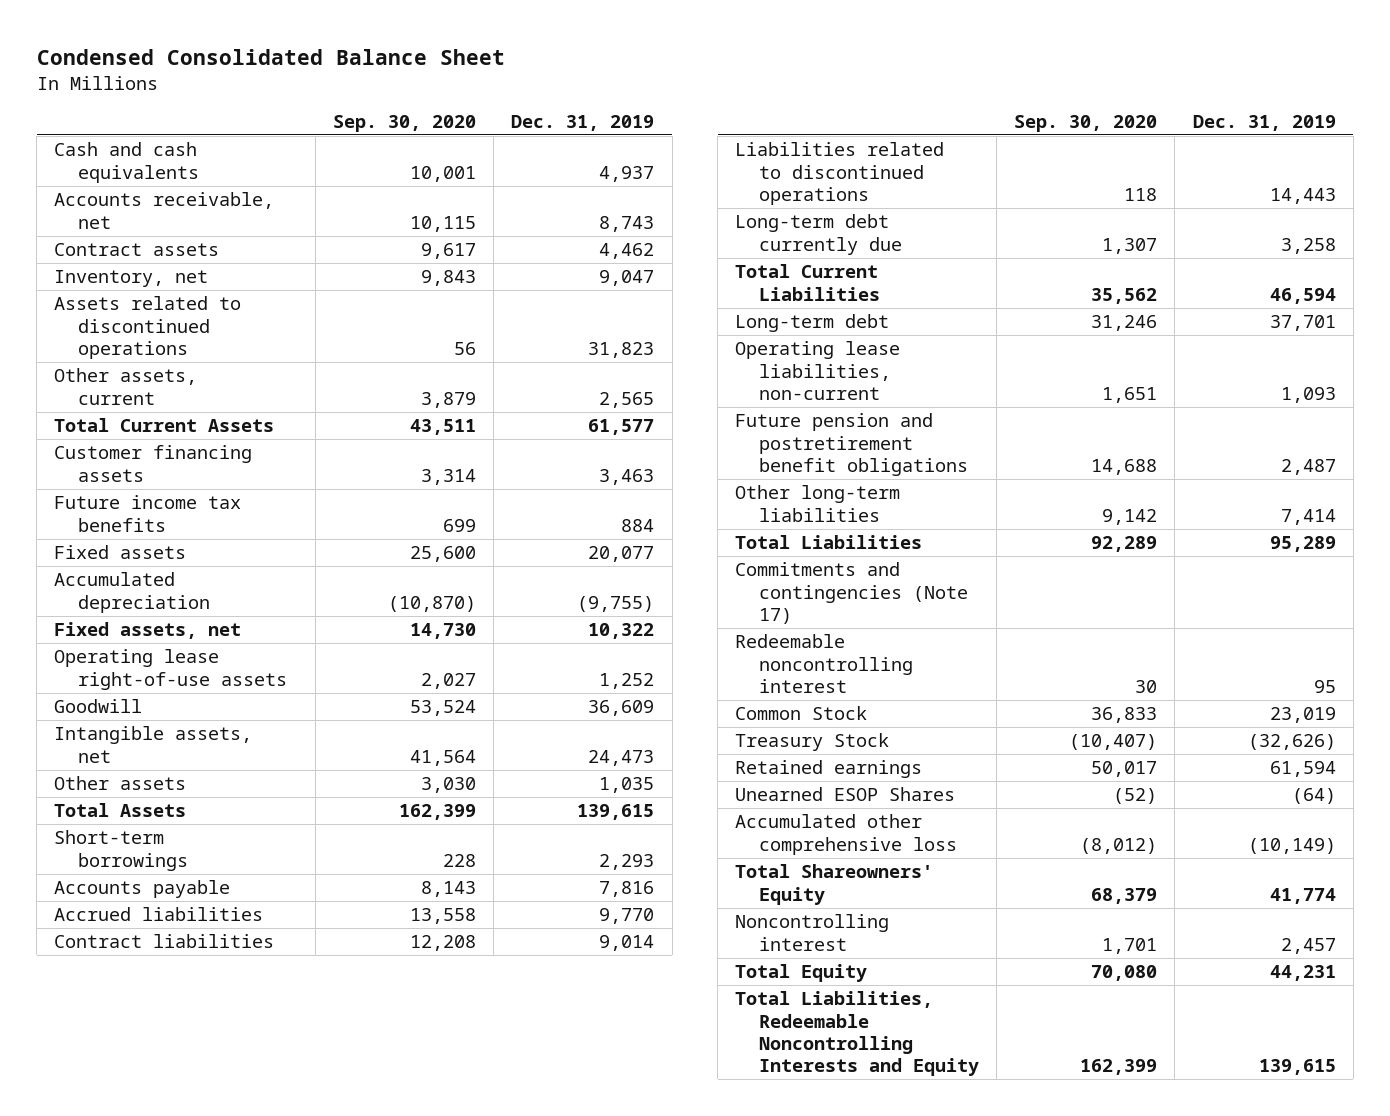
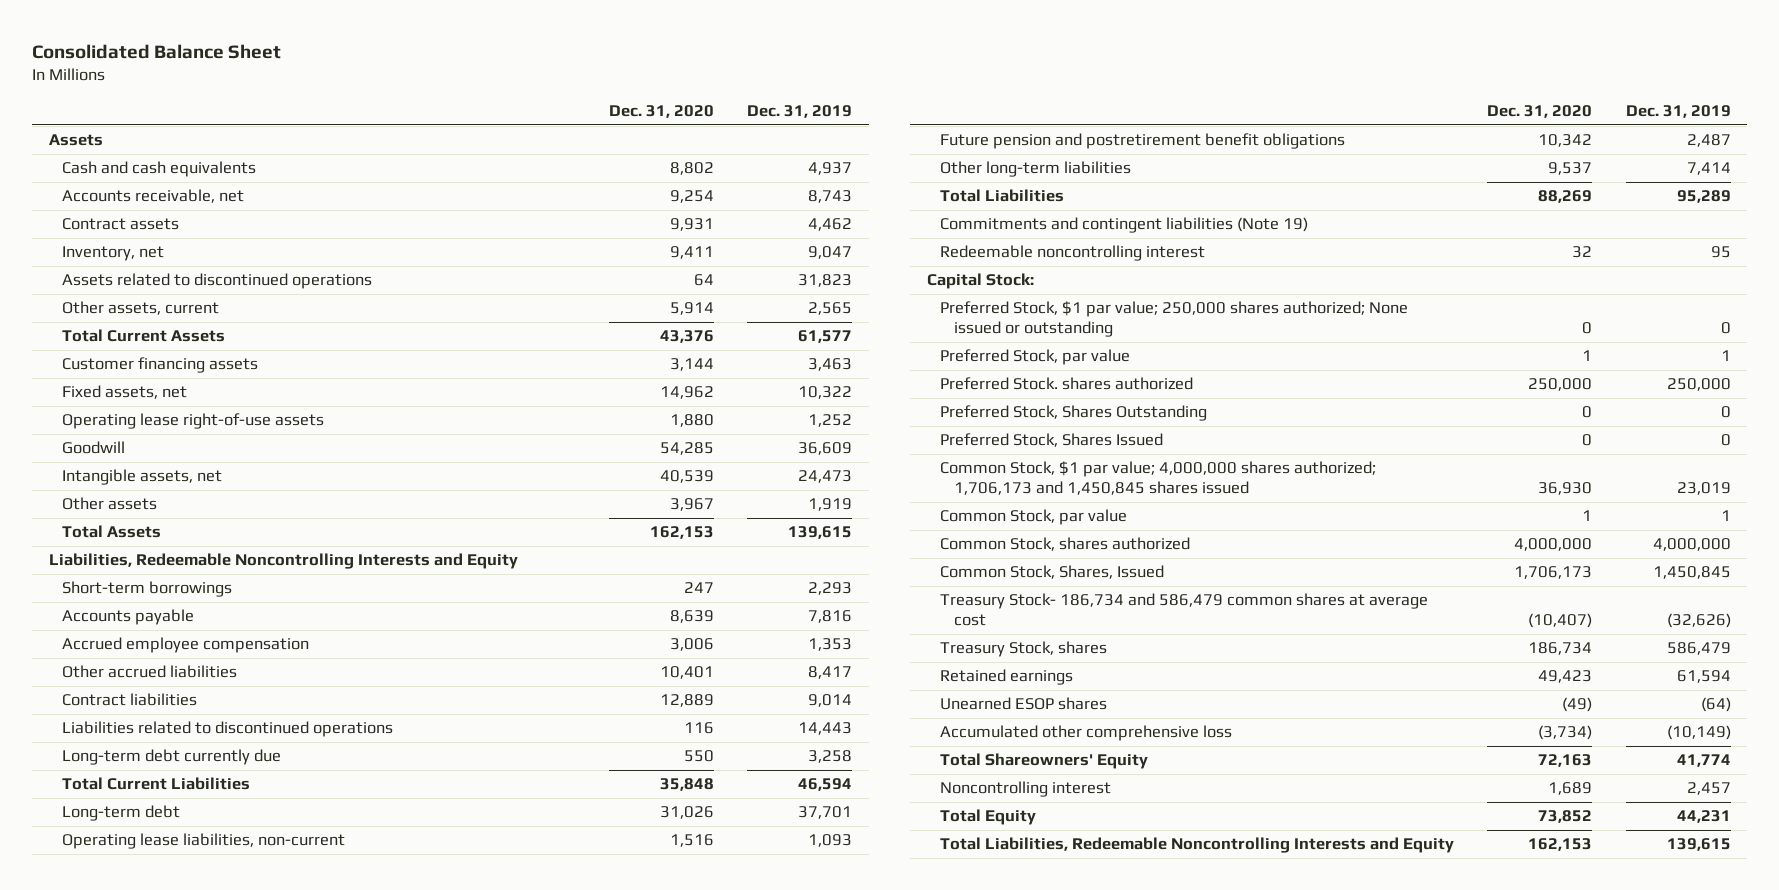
[36,48,505,65] Condensed Consolidated Balance Sheet -> [32,43,282,59] Consolidated Balance Sheet
[333,114,477,132] Sep. 30, 2020 -> none
none -> [609,104,715,118] Dec. 31, 2020
none -> [48,134,103,147] Assets
[54,495,242,532] Future income tax benefits -> none
[54,545,187,560] Fixed assets -> none
[54,572,211,613] Accumulated depreciation -> none
[599,777,655,794] 1,035 -> [808,498,853,512] 1,919
none -> [48,553,518,570] Liabilities, Redeemable Noncontrolling Interests and Equity
none -> [62,637,310,654] Accrued employee compensation
[54,907,264,922] Accrued liabilities -> [62,665,238,679] Other accrued liabilities
[599,908,655,925] 9,770 -> [808,666,853,680] 8,417
[735,562,969,625] Commitments and contingencies (Note 17) -> [940,217,1309,234] Commitments and contingent liabilities (Note 19)
none -> [926,273,1034,290] Capital Stock:
none -> [940,301,1409,338] Preferred Stock, $1 par value; 250,000 shares authorized; None issued or outstanding
none -> [940,349,1131,366] Preferred Stock, par value
none -> [940,377,1194,391] Preferred Stock. shares authorized
none -> [940,405,1208,422] Preferred Stock, Shares Outstanding
none -> [940,433,1164,448] Preferred Stock, Shares Issued
[735,706,868,721] Common Stock -> [940,461,1377,496] Common Stock, $1 par value; 4,000,000 shares authorized; 1,706,173 and 1,450,845 shares issued
none -> [940,509,1128,526] Common Stock, par value
none -> [940,537,1191,552] Common Stock, shares authorized
none -> [940,565,1165,580] Common Stock, Shares, Issued
[735,733,890,752] Treasury Stock -> [940,593,1429,627] Treasury Stock- 186,734 and 586,479 common shares at average cost
none -> [940,641,1108,658] Treasury Stock, shares
[735,787,956,802] Unearned ESOP Shares -> [940,697,1108,711] Unearned ESOP shares

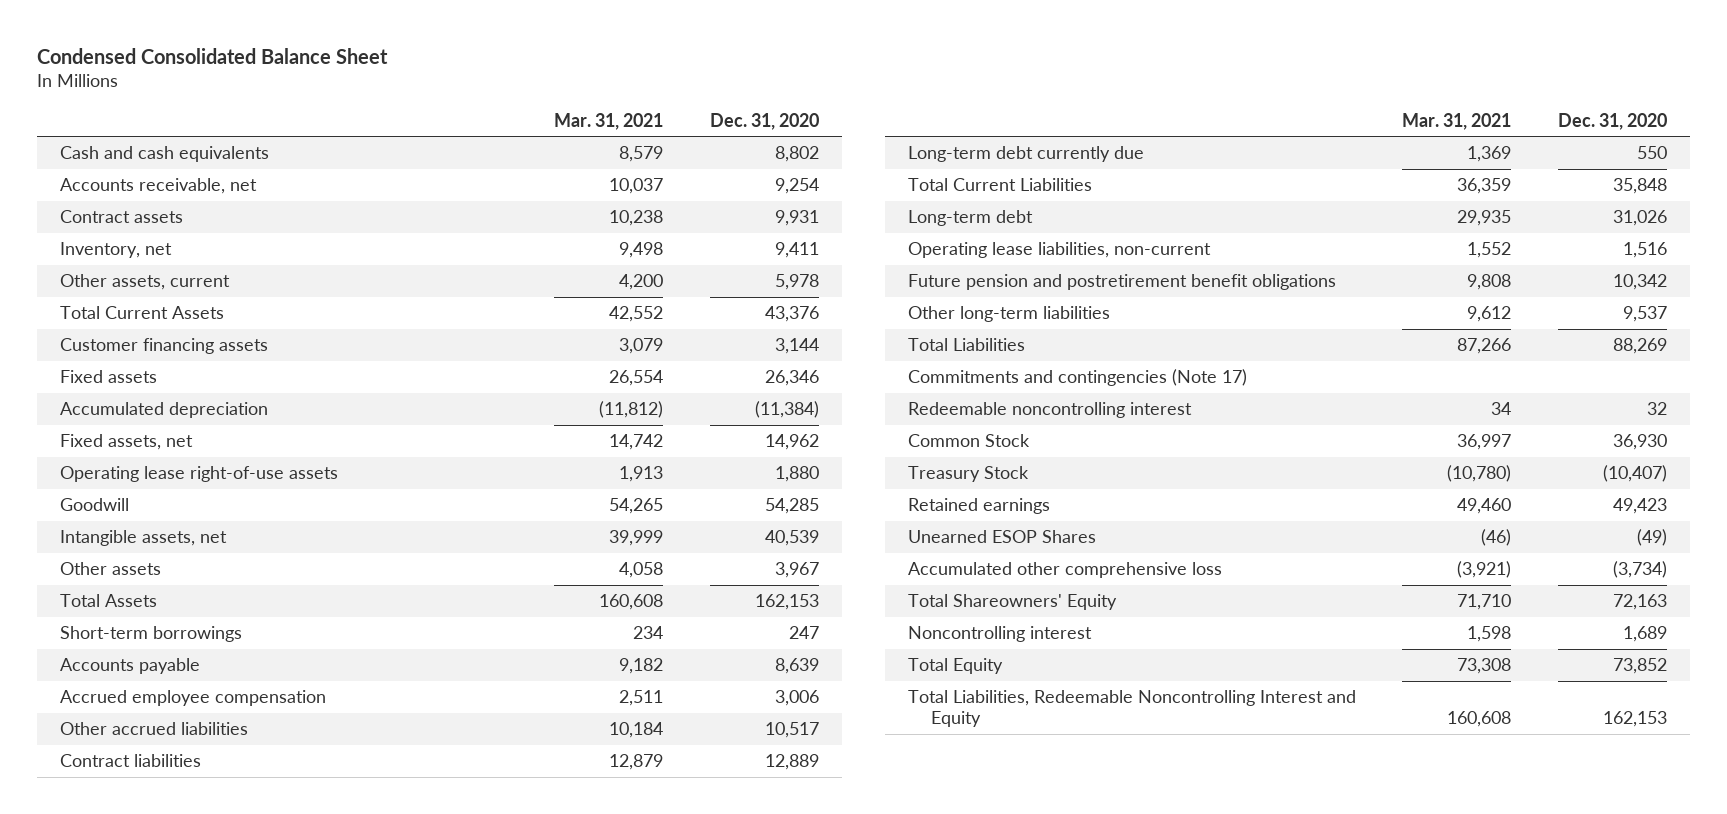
[32,43,282,59] Consolidated Balance Sheet -> [37,47,389,64] Condensed Consolidated Balance Sheet
[747,104,853,118] Dec. 31, 2019 -> none
none -> [554,112,664,130] Mar. 31, 2021
[48,134,103,147] Assets -> none
[62,273,373,290] Assets related to discontinued operations -> none
[670,302,715,316] 5,914 -> [774,274,819,291] 5,978
none -> [60,370,158,384] Fixed assets
none -> [60,402,269,419] Accumulated depreciation
[48,553,518,570] Liabilities, Redeemable Noncontrolling Interests and Equity -> none
[660,666,715,680] 10,401 -> [764,722,819,739] 10,517
[62,721,394,738] Liabilities related to discontinued operations -> none
[940,217,1309,234] Commitments and contingent liabilities (Note 19) -> [908,369,1248,387] Commitments and contingencies (Note 17)
[926,273,1034,290] Capital Stock: -> none
[940,301,1409,338] Preferred Stock, $1 par value; 250,000 shares authorized; None issued or outstanding -> none
[940,349,1131,366] Preferred Stock, par value -> none
[940,377,1194,391] Preferred Stock. shares authorized -> none
[940,405,1208,422] Preferred Stock, Shares Outstanding -> none
[940,433,1164,448] Preferred Stock, Shares Issued -> none
[940,509,1128,526] Common Stock, par value -> none
[940,537,1191,552] Common Stock, shares authorized -> none
[940,565,1165,580] Common Stock, Shares, Issued -> none
[940,641,1108,658] Treasury Stock, shares -> none
[940,461,1377,496] Common Stock, $1 par value; 4,000,000 shares authorized; 1,706,173 and 1,450,845 shares issued -> [908,434,1031,448] Common Stock
[940,593,1429,627] Treasury Stock- 186,734 and 586,479 common shares at average cost -> [908,466,1030,483] Treasury Stock
[940,697,1108,711] Unearned ESOP shares -> [908,530,1097,544] Unearned ESOP Shares
[940,837,1455,854] Total Liabilities, Redeemable Noncontrolling Interests and Equity -> [908,690,1357,728] Total Liabilities, Redeemable Noncontrolling Interest and Equity

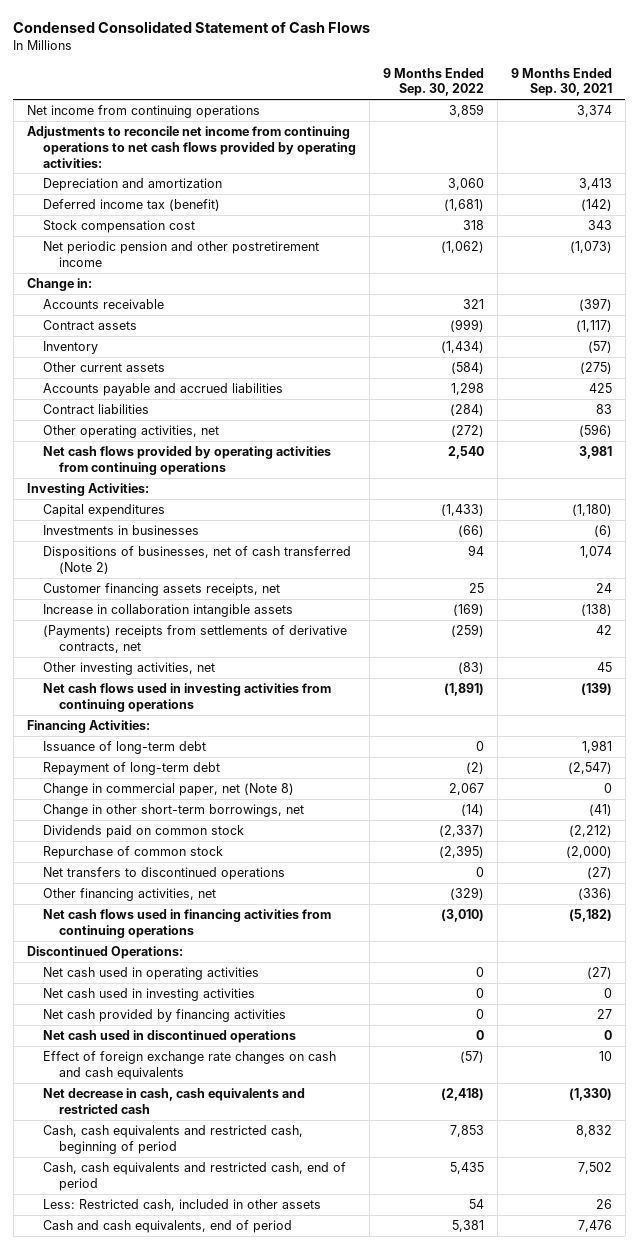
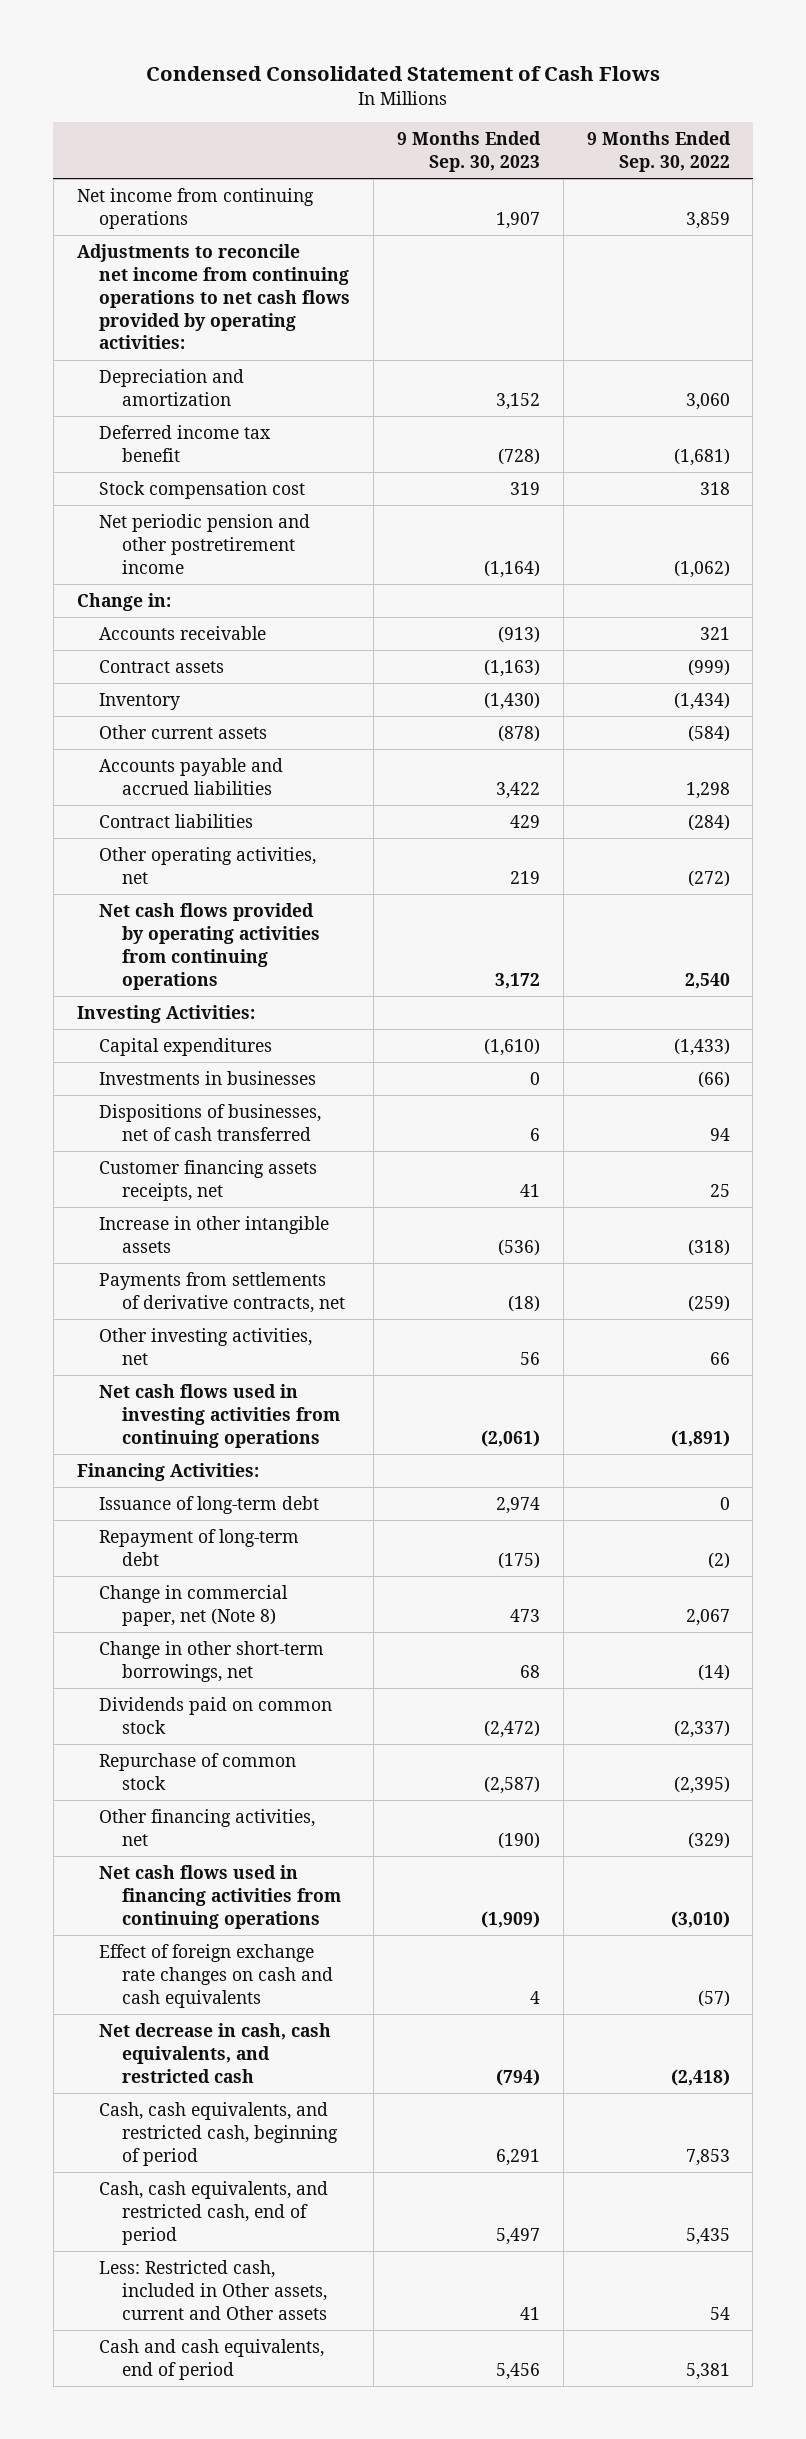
[510,67,612,97] 9 Months Ended Sep. 30, 2021 -> none
none -> [396,131,541,173] 9 Months Ended Sep. 30, 2023
[42,199,220,212] Deferred income tax (benefit) -> [99,425,272,462] Deferred income tax benefit
[42,546,351,574] Dispositions of businesses, net of cash transferred (Note 2) -> [99,1104,322,1141] Dispositions of businesses, net of cash transferred
[42,604,293,618] Increase in collaboration intangible assets -> [99,1216,330,1253] Increase in other intangible assets
[452,603,484,617] (169) -> [687,1238,730,1256] (318)
[42,625,347,653] (Payments) receipts from settlements of derivative contracts, net -> [99,1272,345,1313] Payments from settlements of derivative contracts, net
[457,662,484,675] (83) -> [709,1351,730,1365] 66
[42,867,285,881] Net transfers to discontinued operations -> none
[26,946,183,960] Discontinued Operations: -> none
[42,967,259,981] Net cash used in operating activities -> none
[42,988,255,1002] Net cash used in investing activities -> none
[42,1009,286,1023] Net cash provided by financing activities -> none
[42,1030,296,1044] Net cash used in discontinued operations -> none
[42,1088,305,1114] Net decrease in cash, cash equivalents and restricted cash -> [99,2023,332,2083] Net decrease in cash, cash equivalents, and restricted cash
[42,1125,303,1154] Cash, cash equivalents and restricted cash, beginning of period -> [99,2102,338,2166] Cash, cash equivalents, and restricted cash, beginning of period
[42,1162,346,1191] Cash, cash equivalents and restricted cash, end of period -> [99,2181,329,2245] Cash, cash equivalents, and restricted cash, end of period
[42,1199,321,1212] Less: Restricted cash, included in other assets -> [99,2260,327,2320] Less: Restricted cash, included in Other assets, current and Other assets

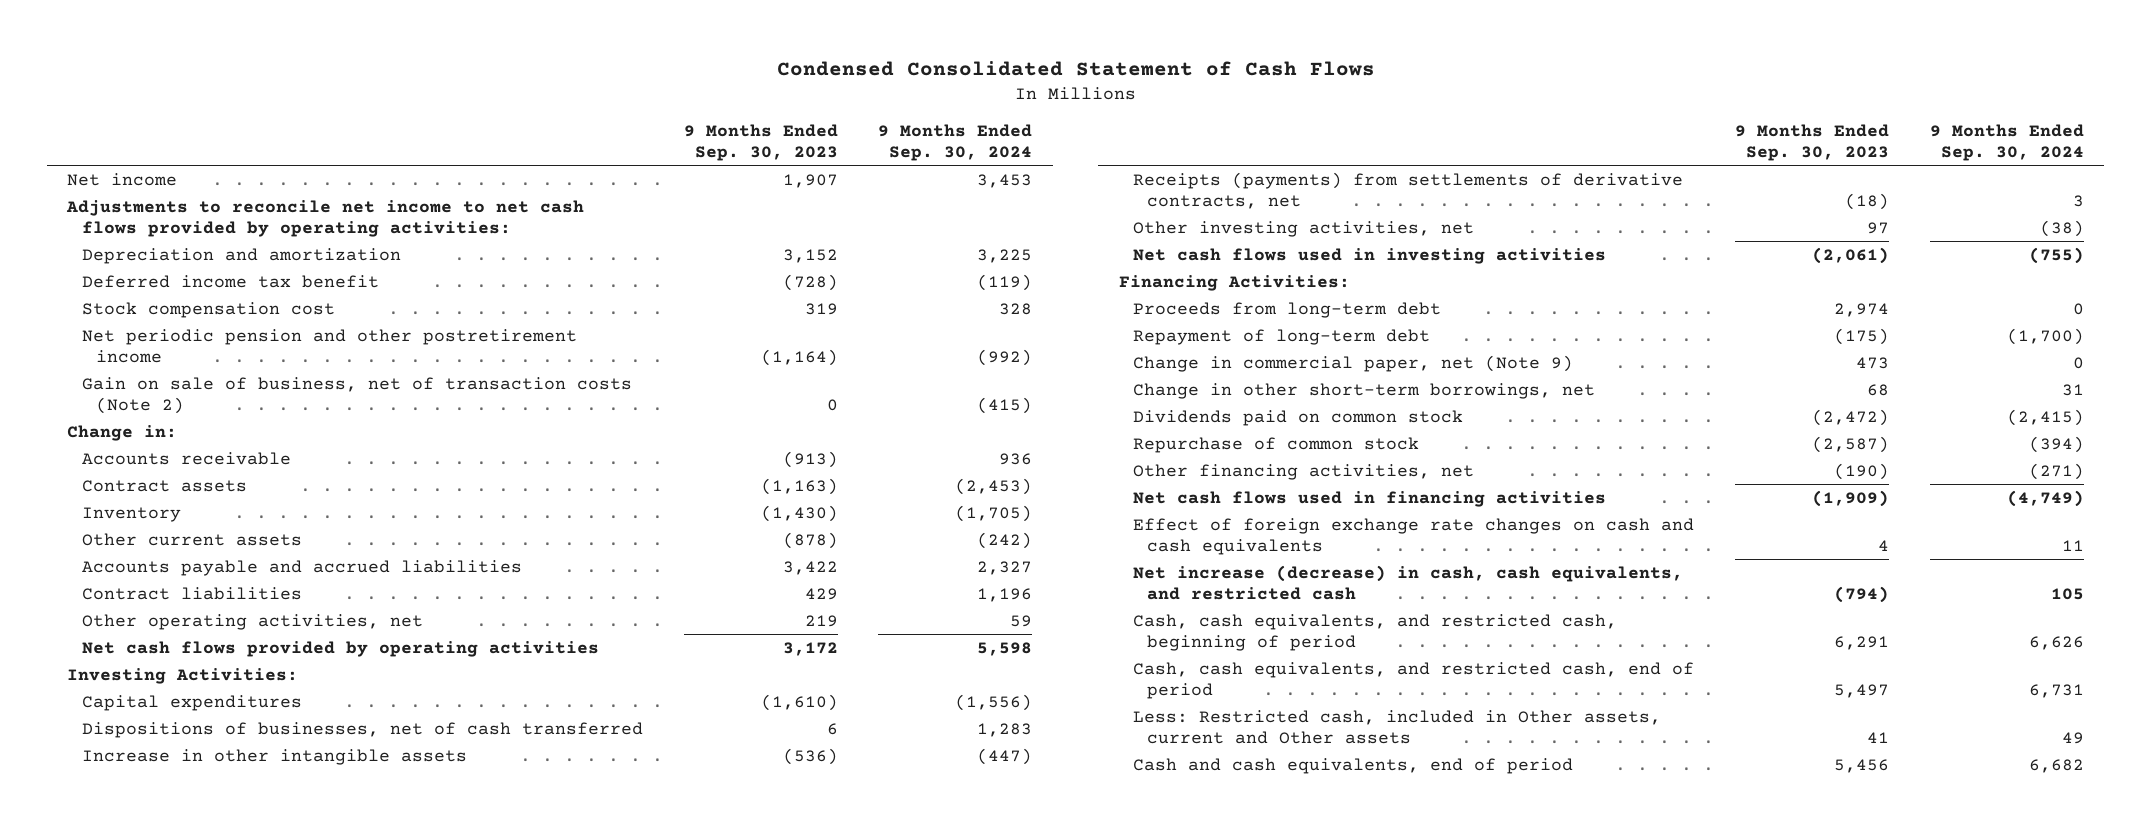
[586,131,731,173] 9 Months Ended Sep. 30, 2022 -> none
none -> [878,124,1033,162] 9 Months Ended Sep. 30, 2024
[76,188,314,229] Net income from continuing operations -> [67,172,178,186] Net income
[76,244,351,350] Adjustments to reconcile net income from continuing operations to net cash flows provided by operating activities: -> [66,199,585,237] Adjustments to reconcile net income to net cash flows provided by operating activities:
none -> [81,376,632,414] Gain on sale of business, net of transaction costs (Note 2)
[99,903,320,990] Net cash flows provided by operating activities from continuing operations -> [81,640,599,657] Net cash flows provided by operating activities
[99,1071,317,1086] Investments in businesses -> none
[99,1160,318,1201] Customer financing assets receipts, net -> none
[99,1272,345,1313] Payments from settlements of derivative contracts, net -> [1132,171,1683,209] Receipts (payments) from settlements of derivative contracts, net
[519,1351,540,1365] 56 -> [1866,221,1889,234] 97
[99,1384,340,1448] Net cash flows used in investing activities from continuing operations -> [1132,247,1606,264] Net cash flows used in investing activities
[99,1496,320,1515] Issuance of long-term debt -> [1132,301,1441,318] Proceeds from long-term debt
[99,1585,289,1626] Change in commercial paper, net (Note 8) -> [1132,354,1573,372] Change in commercial paper, net (Note 9)
[99,1865,341,1929] Net cash flows used in financing activities from continuing operations -> [1132,490,1606,507] Net cash flows used in financing activities
[99,2023,332,2083] Net decrease in cash, cash equivalents, and restricted cash -> [1132,564,1683,600] Net increase (decrease) in cash, cash equivalents, and restricted cash

